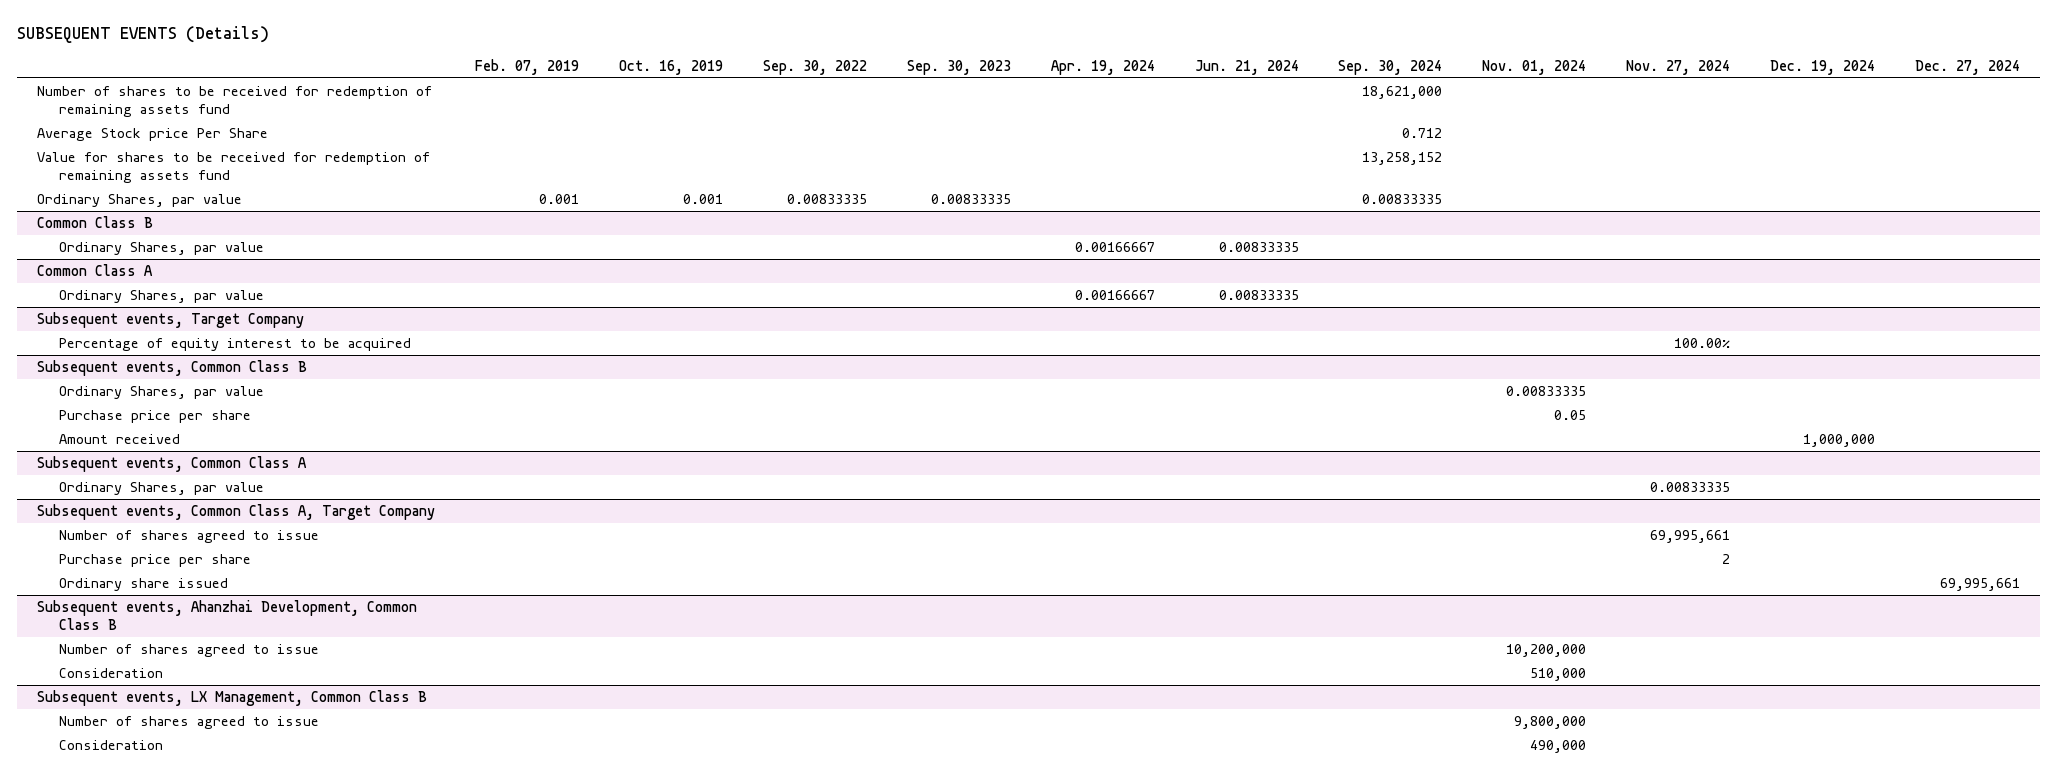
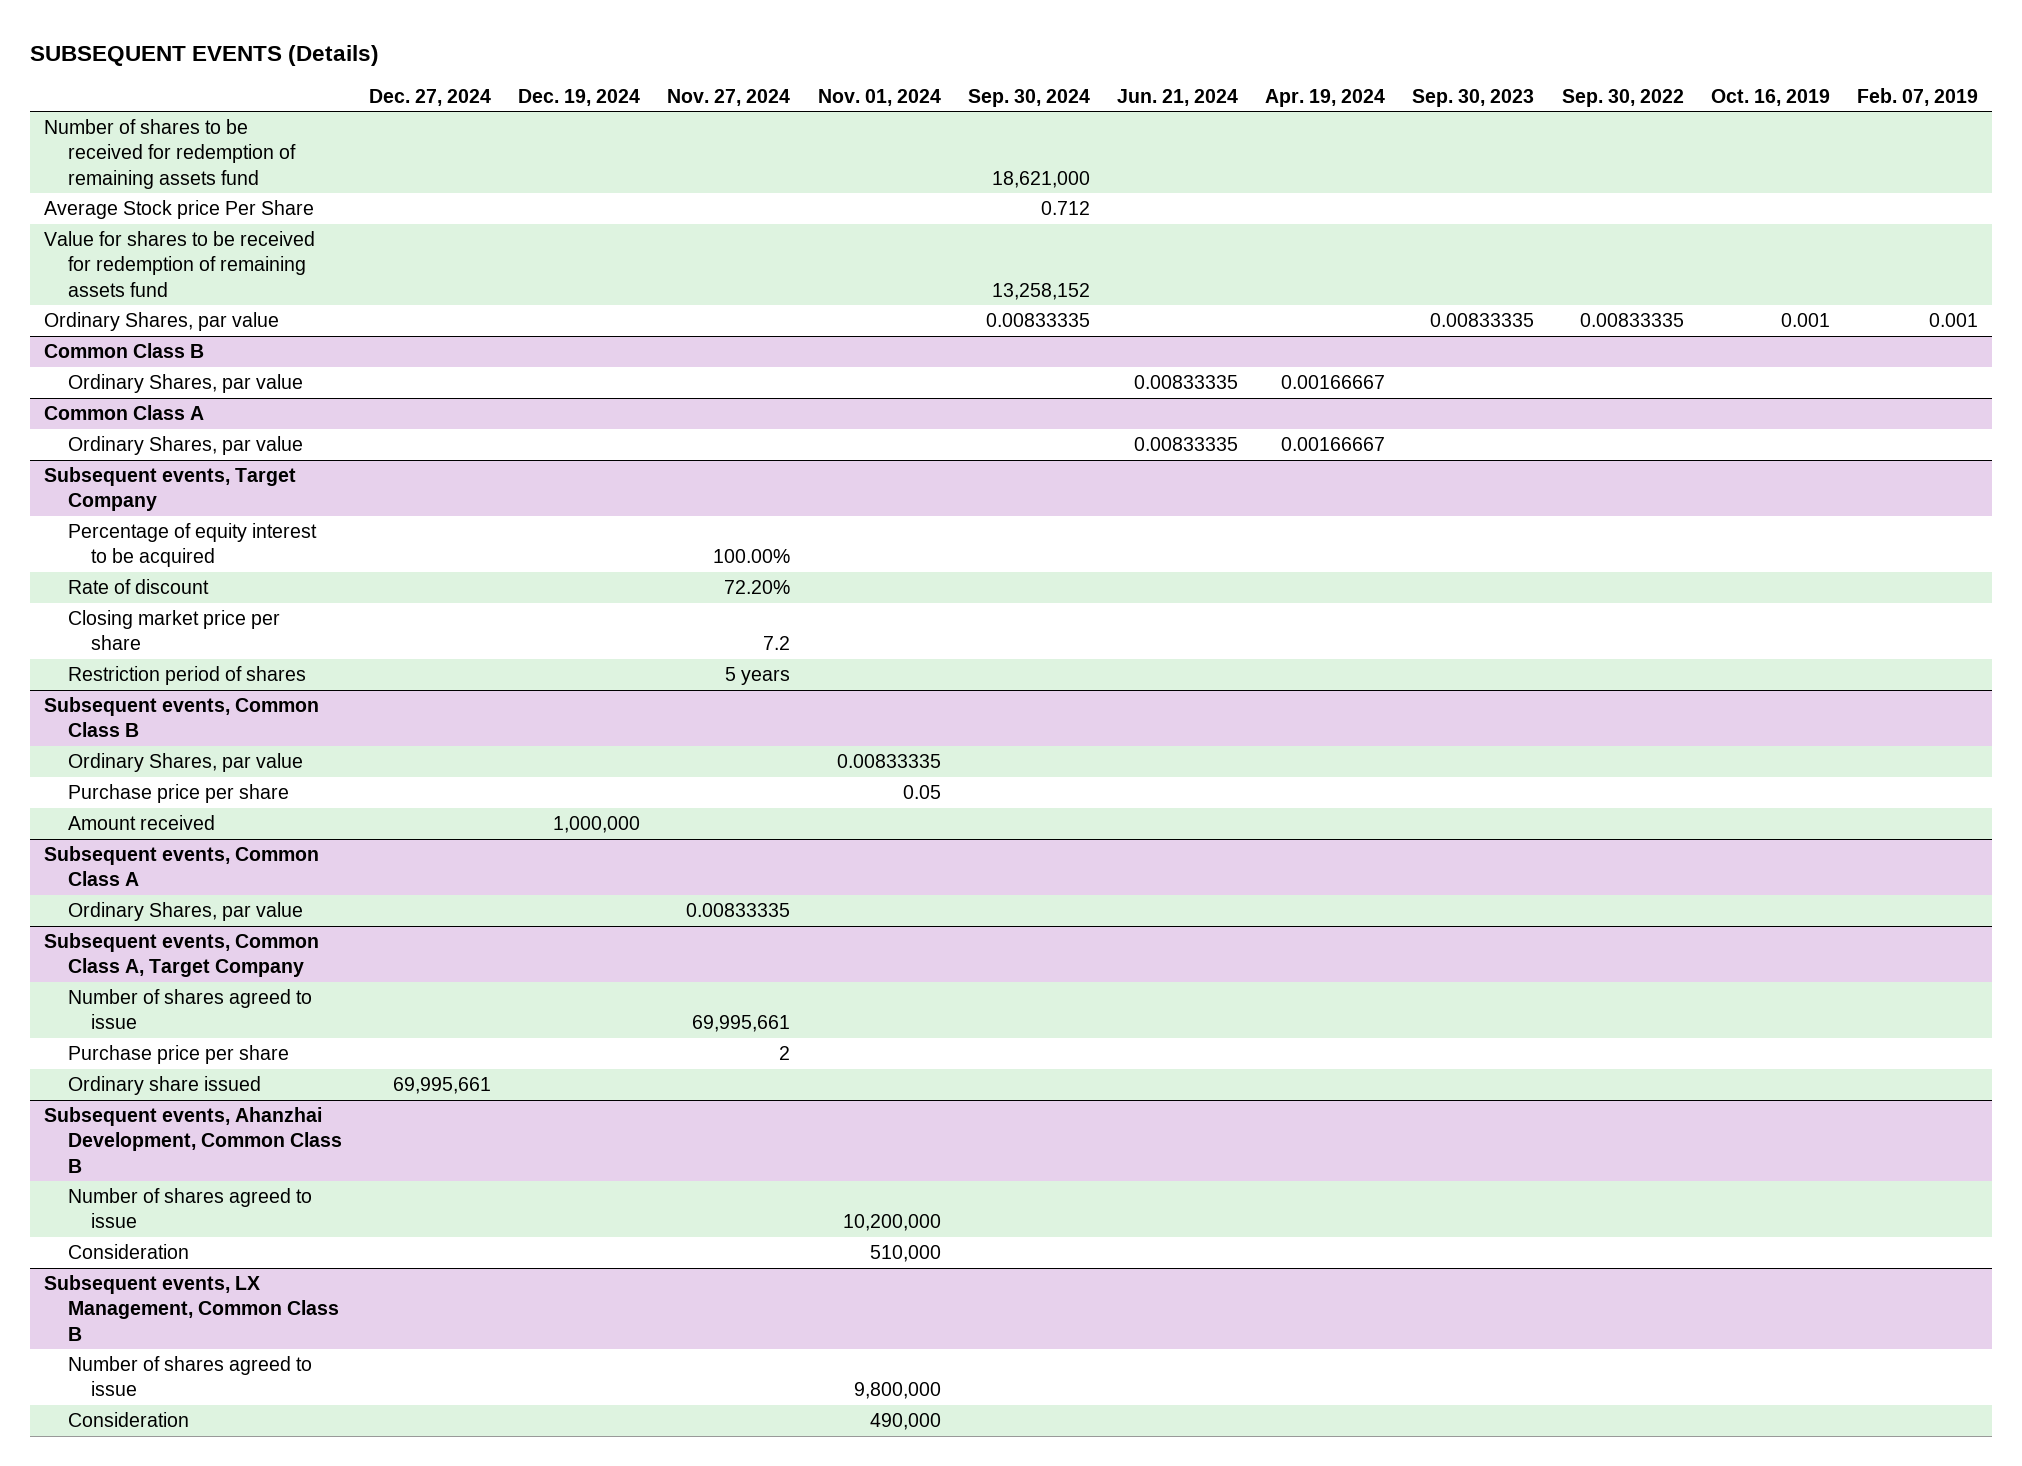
none -> [67,579,209,595] Rate of discount
none -> [67,610,280,651] Closing market price per share
none -> [67,666,306,686] Restriction period of shares

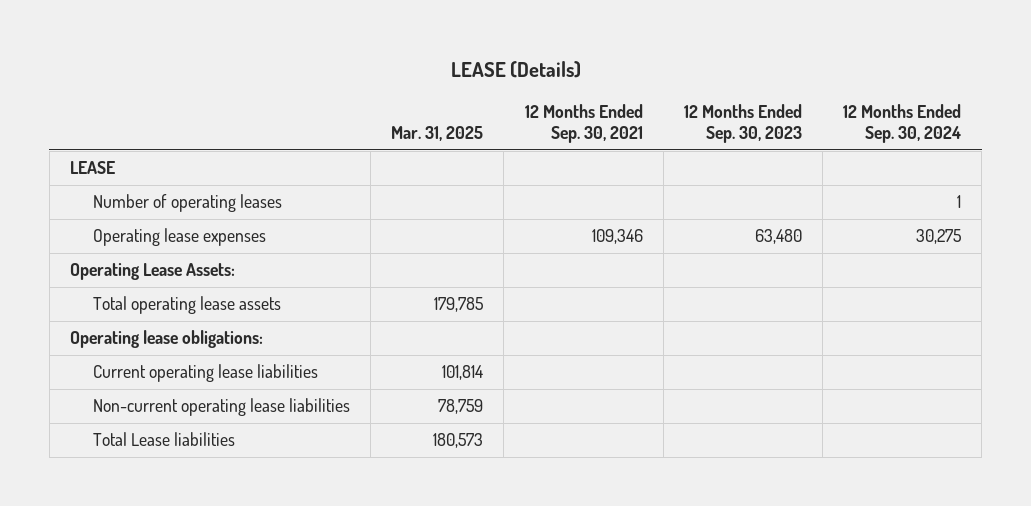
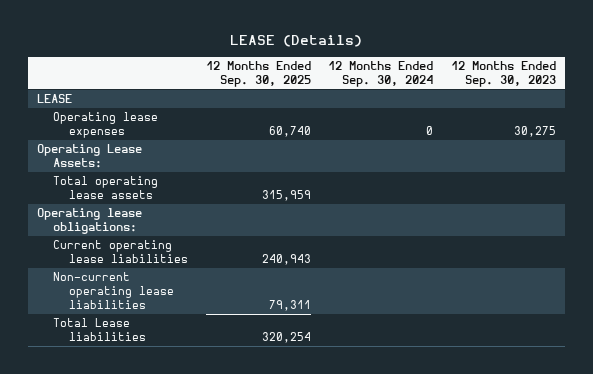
[391,126,484,142] Mar. 31, 2025 -> none
[524,103,643,144] 12 Months Ended Sep. 30, 2021 -> none
none -> [205,61,311,87] 12 Months Ended Sep. 30, 2025
[93,194,283,213] Number of operating leases -> none
[754,229,802,245] 63,480 -> [513,126,556,138] 30,275
[916,229,962,245] 30,275 -> [426,126,434,136] 0

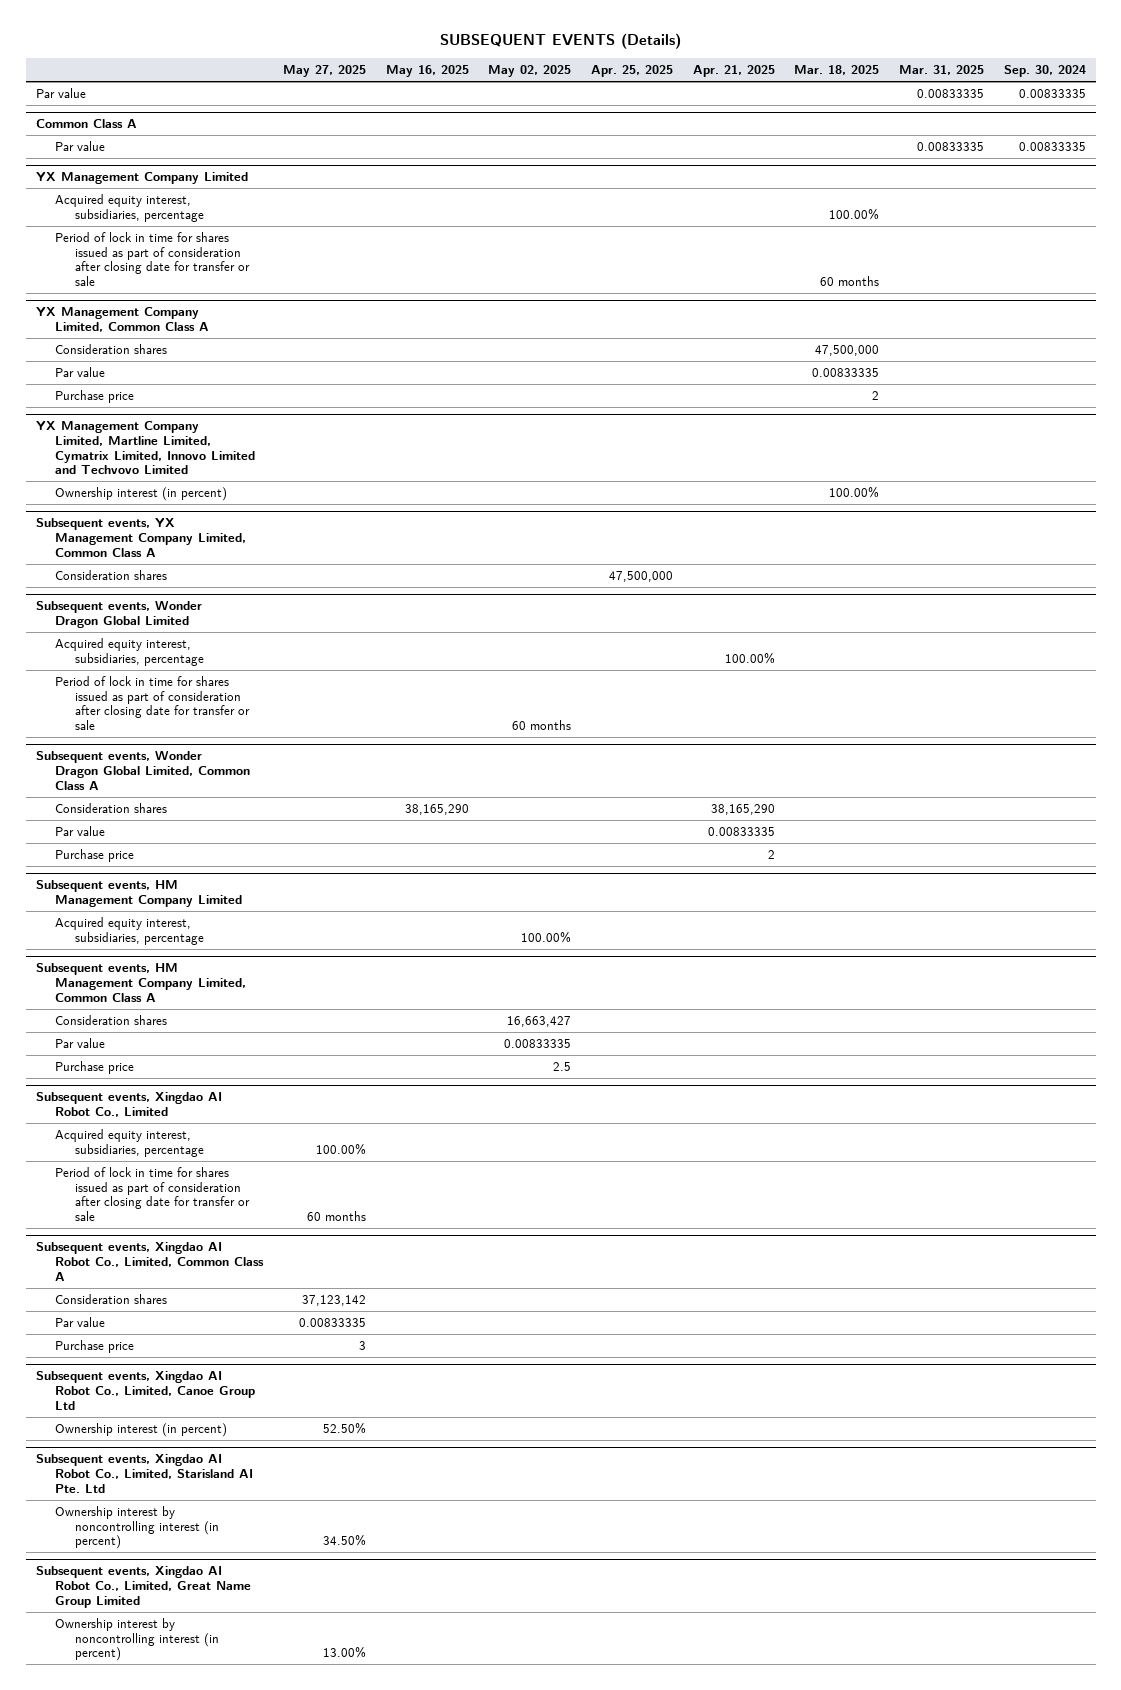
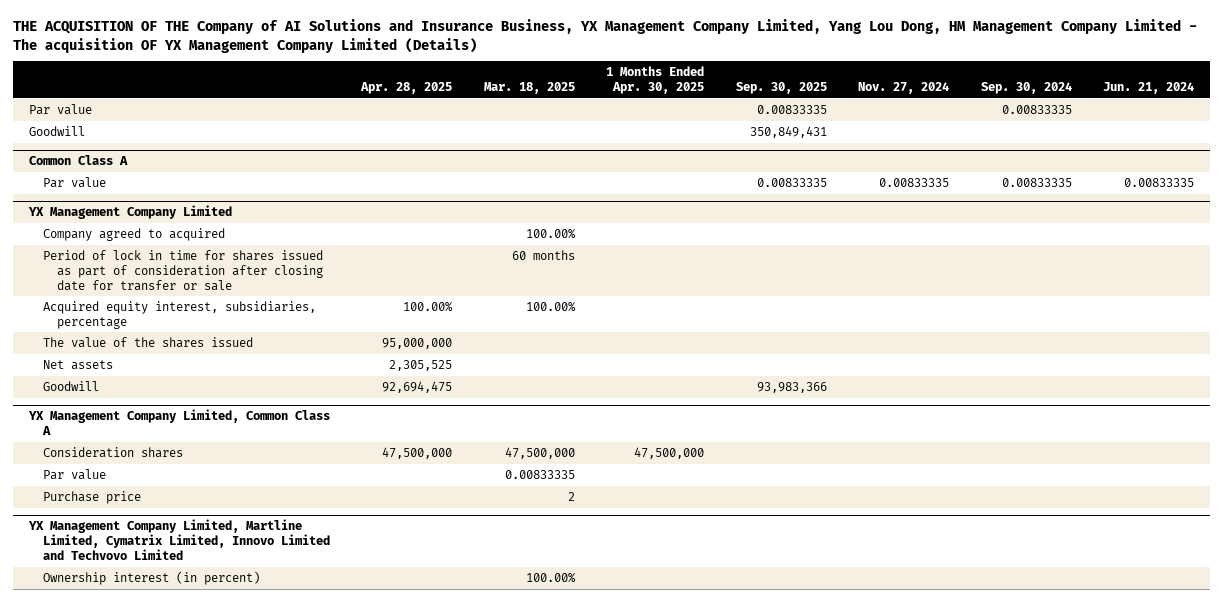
[439,33,681,50] SUBSEQUENT EVENTS (Details) -> [12,19,1197,53] THE ACQUISITION OF THE Company of AI Solutions and Insurance Business, YX Management Company Limited, Yang Lou Dong, HM Management Company Limited - The acquisition OF YX Management Company Limited (Details)
[282,64,366,77] May 27, 2025 -> none
[385,64,469,77] May 16, 2025 -> none
[488,64,572,77] May 02, 2025 -> none
[590,64,673,77] Apr. 25, 2025 -> none
[692,64,775,77] Apr. 21, 2025 -> none
[899,64,985,75] Mar. 31, 2025 -> none
none -> [360,82,453,95] Apr. 28, 2025
none -> [606,66,705,95] 1 Months Ended Apr. 30, 2025
none -> [735,82,827,95] Sep. 30, 2025
none -> [858,82,950,95] Nov. 27, 2024
none -> [1103,82,1195,95] Jun. 21, 2024
none -> [28,125,85,136] Goodwill
none -> [42,227,225,241] Company agreed to acquired
[55,193,205,222] Acquired equity interest, subsidiaries, percentage -> [42,300,316,329] Acquired equity interest, subsidiaries, percentage
none -> [42,336,253,348] The value of the shares issued
none -> [42,359,113,370] Net assets
none -> [42,380,99,391] Goodwill
[35,517,247,557] Subsequent events, YX Management Company Limited, Common Class A -> none
[55,569,168,580] Consideration shares -> none
[35,601,202,629] Subsequent events, Wonder Dragon Global Limited -> none
[55,637,205,666] Acquired equity interest, subsidiaries, percentage -> none
[55,675,251,731] Period of lock in time for shares issued as part of consideration after closing date for transfer or sale -> none
[35,751,251,790] Subsequent events, Wonder Dragon Global Limited, Common Class A -> none
[55,802,168,813] Consideration shares -> none
[55,825,106,836] Par value -> none
[55,848,135,862] Purchase price -> none
[35,880,243,908] Subsequent events, HM Management Company Limited -> none
[55,916,205,945] Acquired equity interest, subsidiaries, percentage -> none
[35,963,247,1002] Subsequent events, HM Management Company Limited, Common Class A -> none
[55,1014,168,1025] Consideration shares -> none
[55,1037,106,1048] Par value -> none
[55,1060,135,1074] Purchase price -> none
[35,1091,222,1118] Subsequent events, Xingdao AI Robot Co., Limited -> none
[55,1128,205,1157] Acquired equity interest, subsidiaries, percentage -> none
[55,1166,251,1222] Period of lock in time for shares issued as part of consideration after closing date for transfer or sale -> none
[35,1241,265,1281] Subsequent events, Xingdao AI Robot Co., Limited, Common Class A -> none
[55,1293,168,1304] Consideration shares -> none
[55,1316,106,1327] Par value -> none
[55,1339,135,1353] Purchase price -> none
[35,1370,256,1410] Subsequent events, Xingdao AI Robot Co., Limited, Canoe Group Ltd -> none
[55,1422,228,1437] Ownership interest (in percent) -> none
[35,1453,254,1493] Subsequent events, Xingdao AI Robot Co., Limited, Starisland AI Pte. Ltd -> none
[55,1505,220,1550] Ownership interest by noncontrolling interest (in percent) -> none
[35,1565,252,1608] Subsequent events, Xingdao AI Robot Co., Limited, Great Name Group Limited -> none
[55,1617,220,1662] Ownership interest by noncontrolling interest (in percent) -> none

